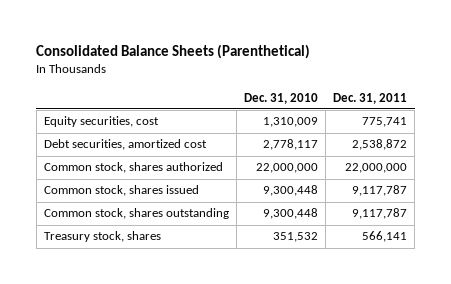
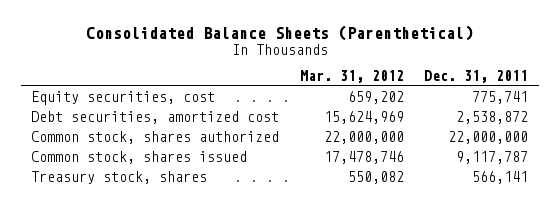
[244,92,319,104] Dec. 31, 2010 -> none
none -> [299,70,404,84] Mar. 31, 2012
[43,208,229,220] Common stock, shares outstanding -> none

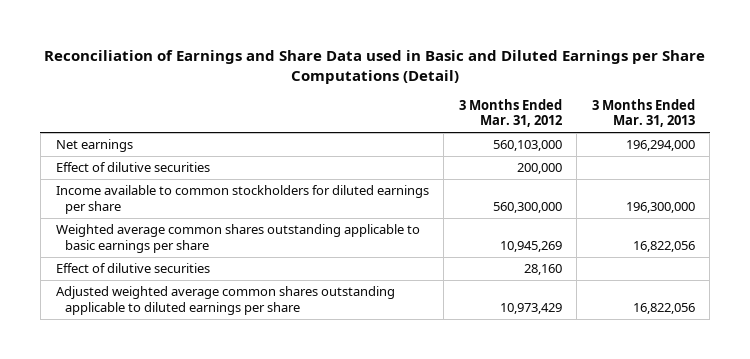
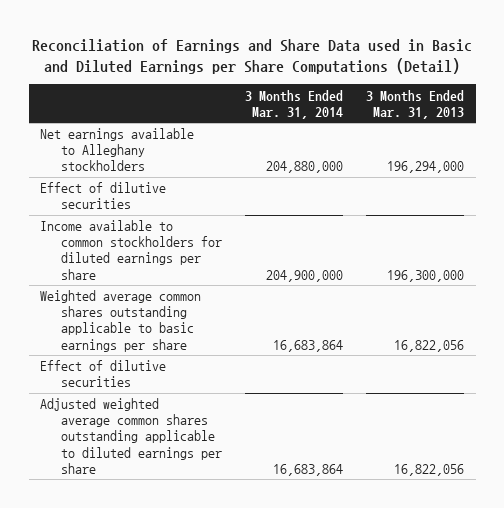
[458,98,562,128] 3 Months Ended Mar. 31, 2012 -> none
none -> [244,89,343,119] 3 Months Ended Mar. 31, 2014
[55,139,133,153] Net earnings -> [40,128,195,172] Net earnings available to Alleghany stockholders

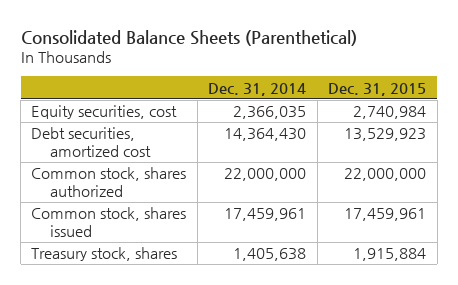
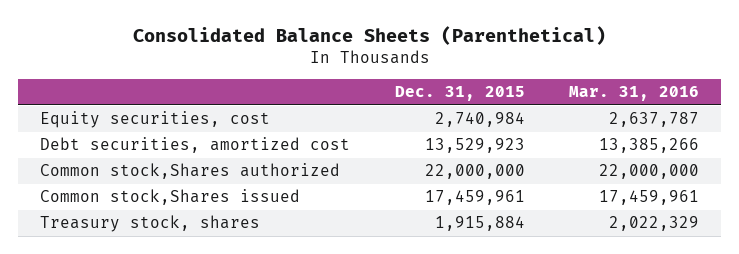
[208,82,307,96] Dec. 31, 2014 -> none
none -> [568,86,699,102] Mar. 31, 2016
[31,167,187,197] Common stock, shares authorized -> [40,163,341,180] Common stock,Shares authorized
[31,207,187,237] Common stock, shares issued -> [40,189,301,206] Common stock,Shares issued

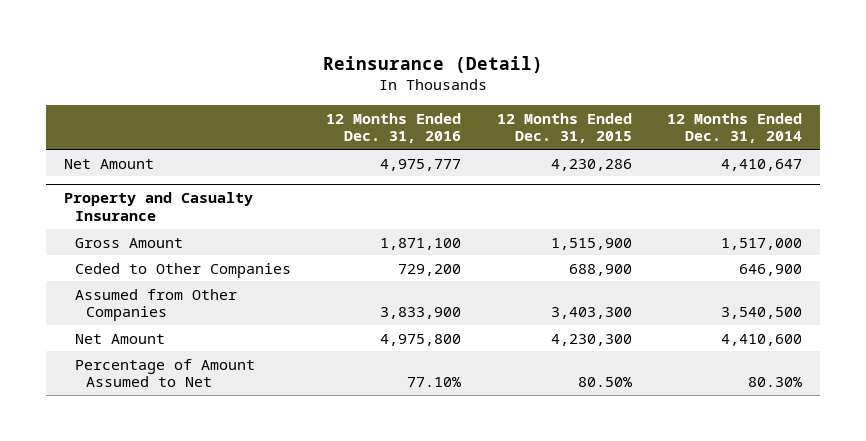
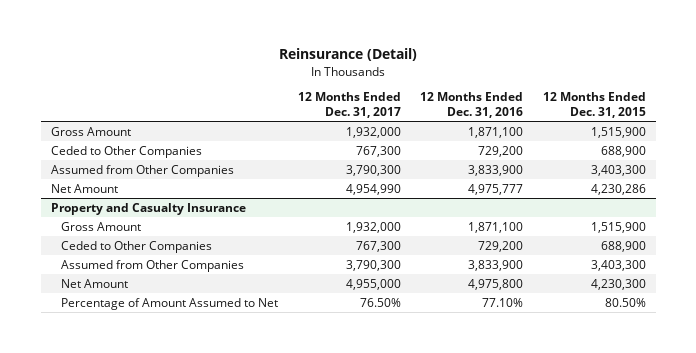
[667,112,803,144] 12 Months Ended Dec. 31, 2014 -> none
none -> [297,92,401,119] 12 Months Ended Dec. 31, 2017
none -> [50,126,131,136] Gross Amount
none -> [50,145,202,158] Ceded to Other Companies
none -> [50,164,234,177] Assumed from Other Companies

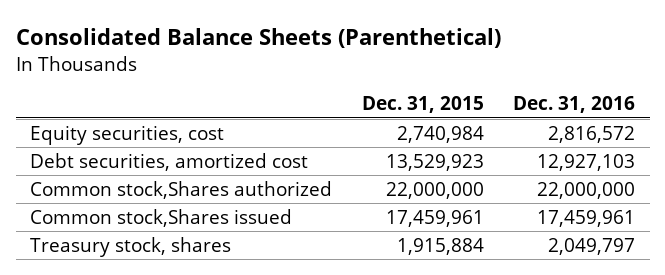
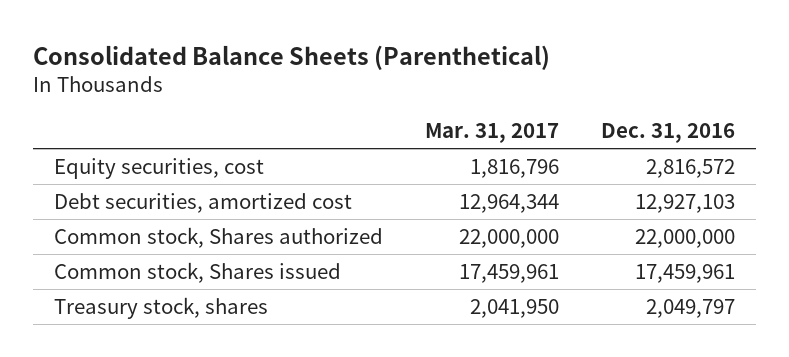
[361,96,484,114] Dec. 31, 2015 -> none
none -> [424,122,559,143] Mar. 31, 2017
[30,180,333,199] Common stock,Shares authorized -> [54,227,384,249] Common stock, Shares authorized
[30,208,293,227] Common stock,Shares issued -> [54,262,342,284] Common stock, Shares issued

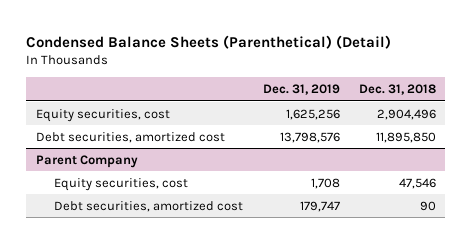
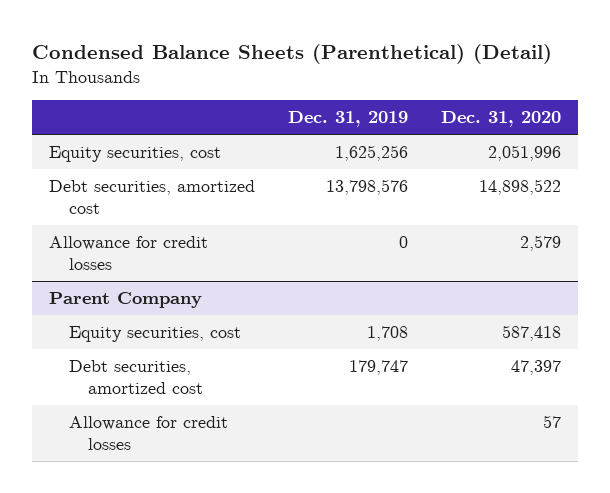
[358,84,436,96] Dec. 31, 2018 -> none
none -> [441,110,562,127] Dec. 31, 2020
none -> [48,236,208,270] Allowance for credit losses
none -> [68,416,228,450] Allowance for credit losses

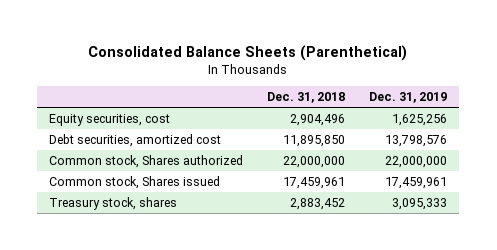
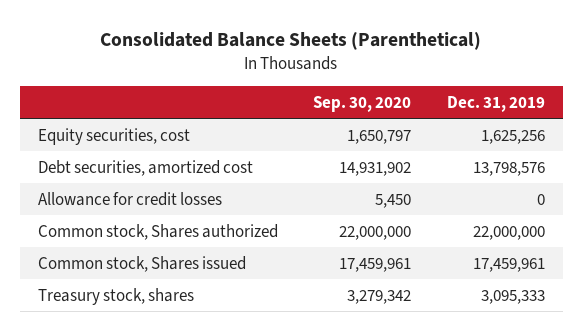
[267,92,346,104] Dec. 31, 2018 -> none
none -> [313,96,412,113] Sep. 30, 2020
none -> [37,191,222,206] Allowance for credit losses

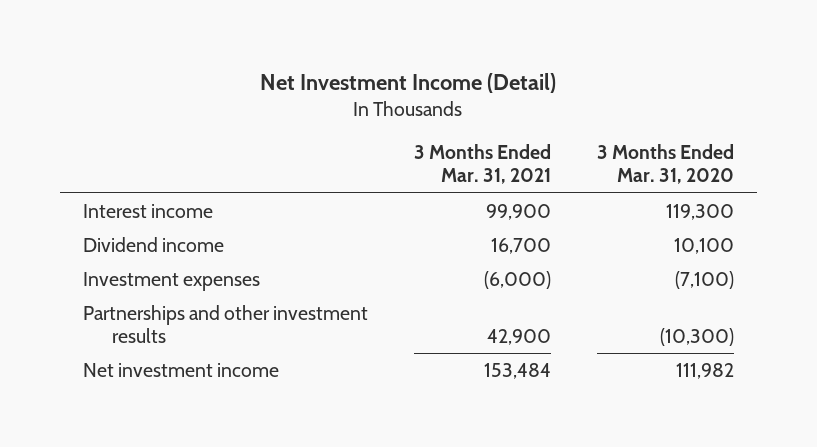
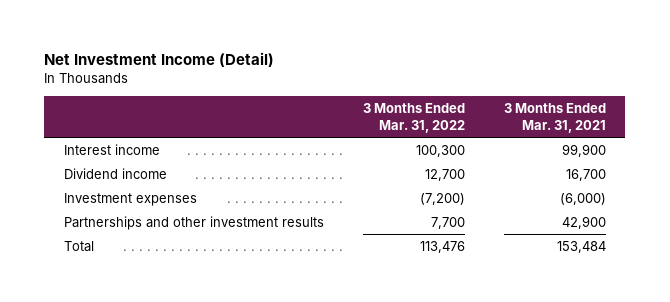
[596,144,734,185] 3 Months Ended Mar. 31, 2020 -> none
none -> [362,102,465,133] 3 Months Ended Mar. 31, 2022
[82,362,279,377] Net investment income -> [63,241,94,253] Total

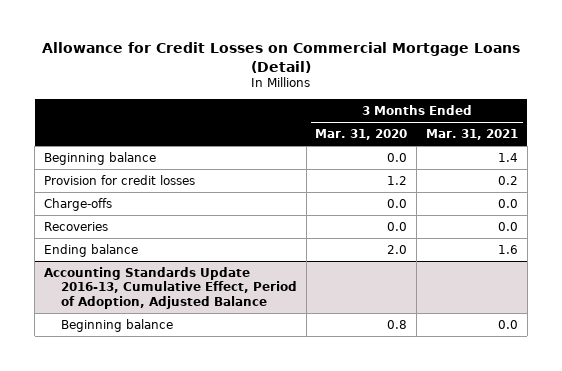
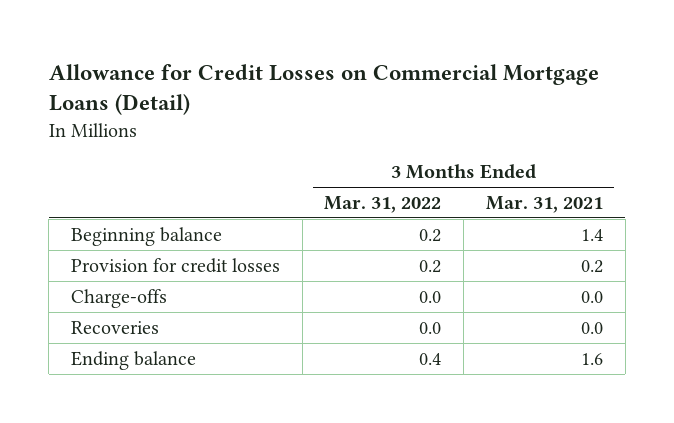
[315,129,408,141] Mar. 31, 2020 -> none
none -> [324,196,442,214] Mar. 31, 2022
[44,266,297,309] Accounting Standards Update 2016-13, Cumulative Effect, Period of Adoption, Adjusted Balance -> none
[60,318,173,332] Beginning balance -> none

